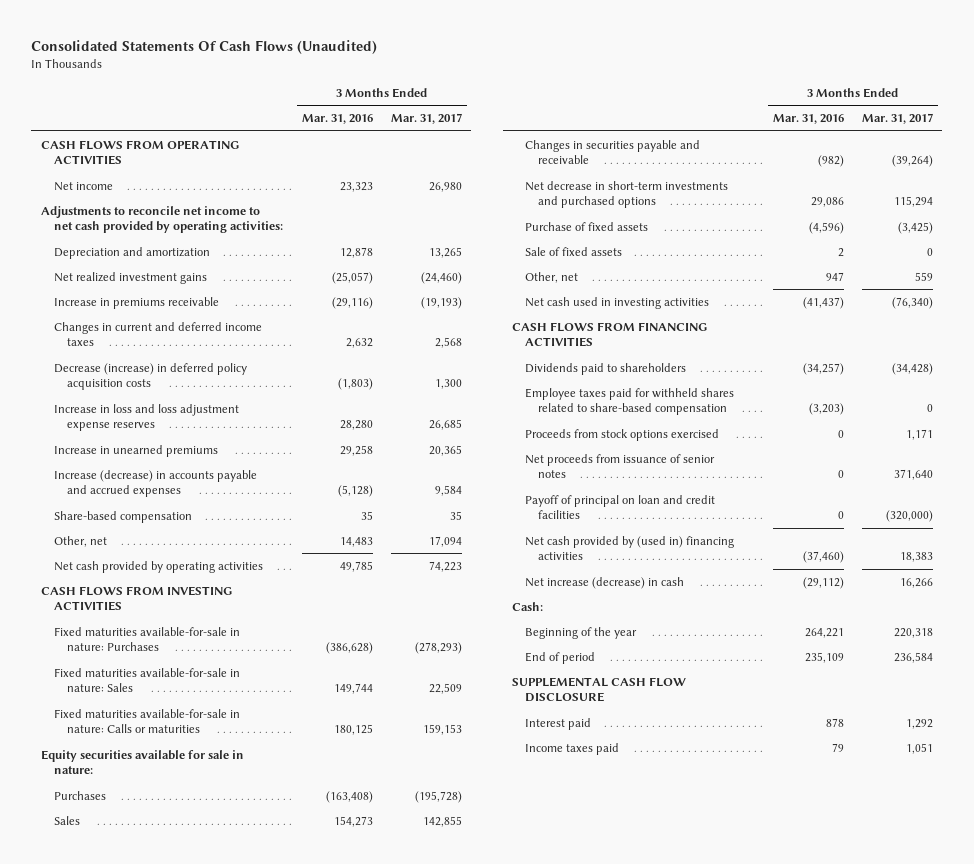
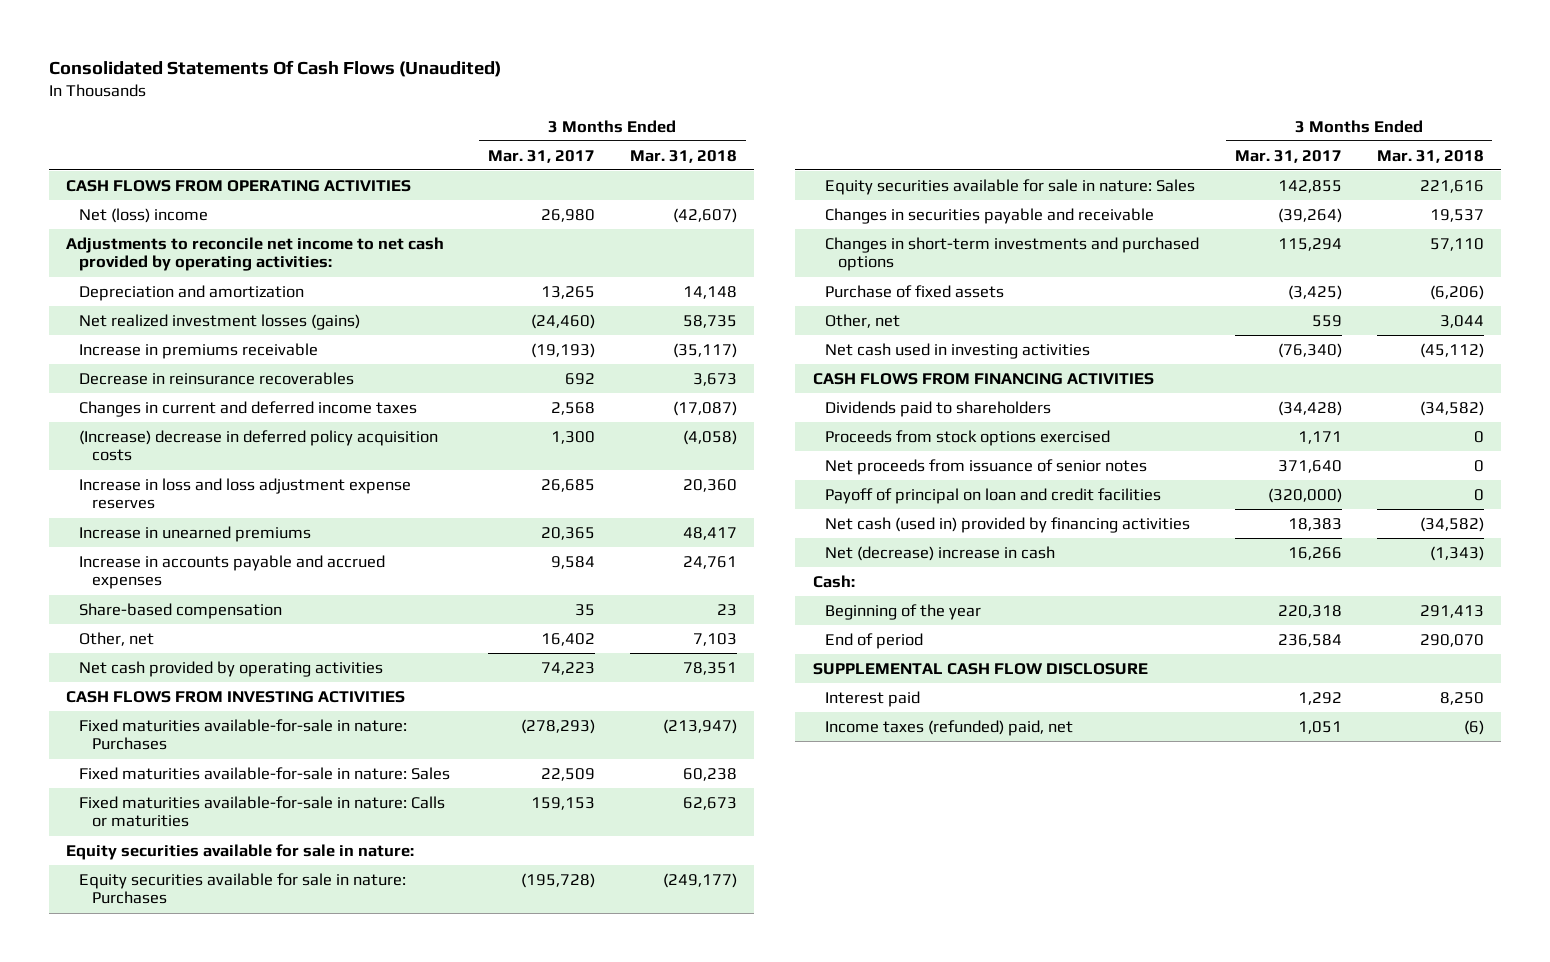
[301,114,373,125] Mar. 31, 2016 -> none
none -> [629,149,737,163] Mar. 31, 2018
[54,181,114,191] Net income -> [78,207,208,223] Net (loss) income
[54,271,208,284] Net realized investment gains -> [78,313,360,330] Net realized investment losses (gains)
none -> [78,371,354,385] Decrease in reinsurance recoverables
[54,362,248,391] Decrease (increase) in deferred policy acquisition costs -> [78,429,438,462] (Increase) decrease in deferred policy acquisition costs
[54,469,258,498] Increase (decrease) in accounts payable and accrued expenses -> [78,554,385,590] Increase in accounts payable and accrued expenses
[429,535,463,547] 17,094 -> [540,632,595,646] 16,402
[54,790,107,800] Purchases -> [78,872,406,905] Equity securities available for sale in nature: Purchases
[54,815,81,825] Sales -> [825,178,1196,195] Equity securities available for sale in nature: Sales
[525,180,729,209] Net decrease in short-term investments and purchased options -> [825,236,1200,272] Changes in short-term investments and purchased options
[525,246,623,256] Sale of fixed assets -> none
[525,387,735,416] Employee taxes paid for withheld shares related to share-based compensation -> none
[525,535,735,561] Net cash provided by (used in) financing activities -> [825,516,1191,533] Net cash (used in) provided by financing activities
[525,576,685,589] Net increase (decrease) in cash -> [825,545,1056,561] Net (decrease) increase in cash
[525,742,620,755] Income taxes paid -> [825,719,1074,736] Income taxes (refunded) paid, net

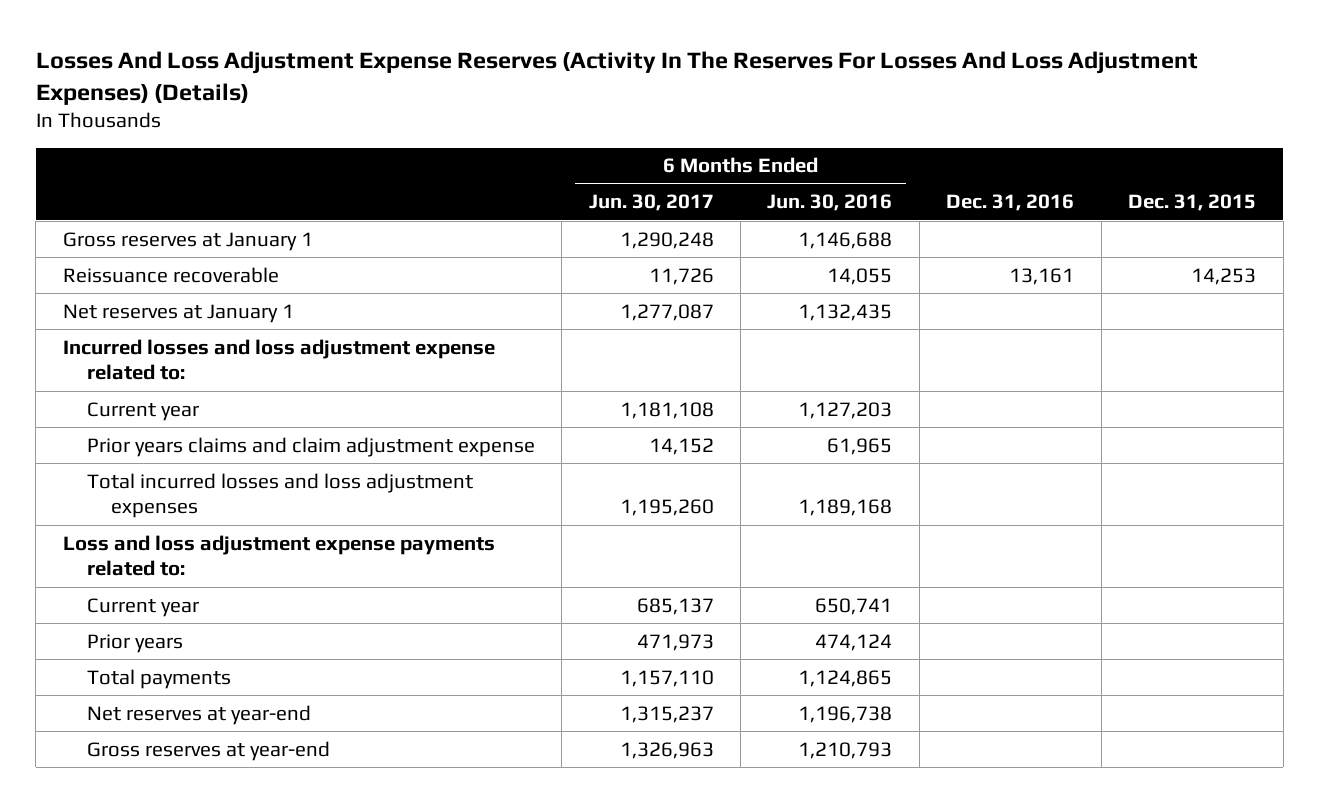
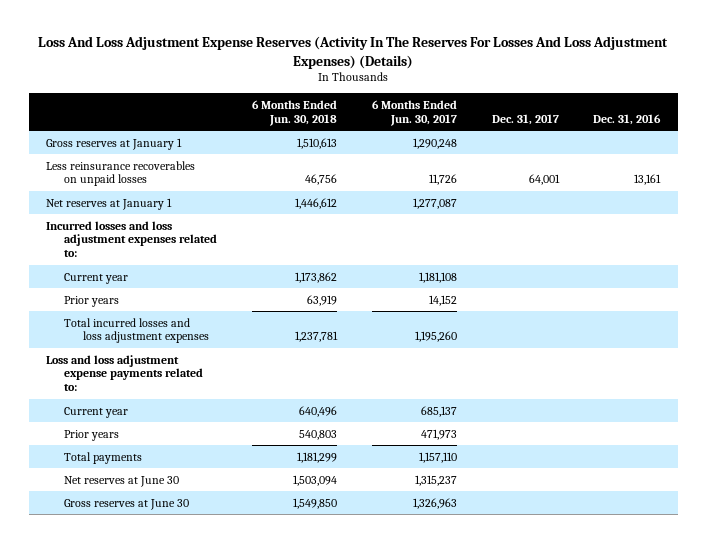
[35,50,1198,105] Losses And Loss Adjustment Expense Reserves (Activity In The Reserves For Losses And Loss Adjustment Expenses) (Details) -> [38,36,669,69] Loss And Loss Adjustment Expense Reserves (Activity In The Reserves For Losses And Loss Adjustment Expenses) (Details)
[767,194,893,212] Jun. 30, 2016 -> none
[1128,194,1257,212] Dec. 31, 2015 -> none
none -> [252,99,338,126] 6 Months Ended Jun. 30, 2018
none -> [491,113,559,125] Dec. 31, 2017
[62,266,279,283] Reissuance recoverable -> [46,160,196,187] Less reinsurance recoverables on unpaid losses
[62,338,495,381] Incurred losses and loss adjustment expense related to: -> [46,220,218,258] Incurred losses and loss adjustment expenses related to:
[86,436,535,457] Prior years claims and claim adjustment expense -> [64,295,120,307] Prior years
[86,704,311,725] Net reserves at year-end -> [64,475,180,487] Net reserves at June 30
[86,740,330,761] Gross reserves at year-end -> [64,498,190,510] Gross reserves at June 30

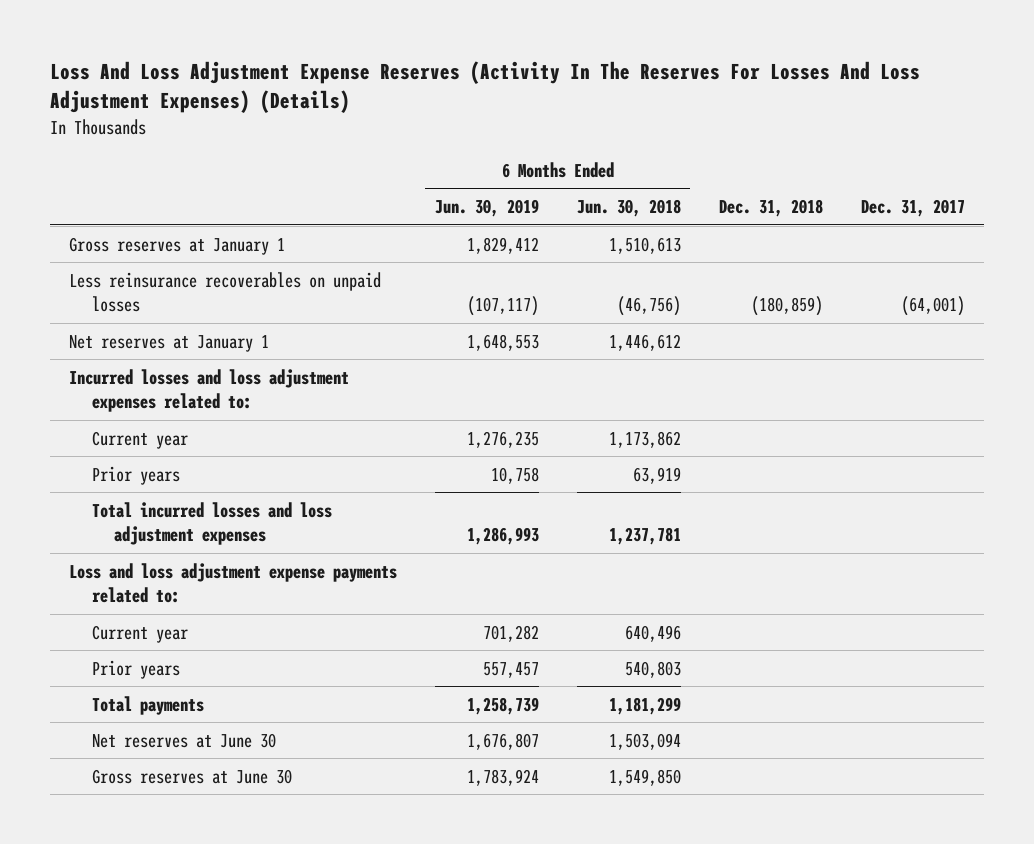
[371,99,457,126] 6 Months Ended Jun. 30, 2017 -> none
[593,113,662,125] Dec. 31, 2016 -> none
none -> [434,199,539,218] Jun. 30, 2019
none -> [718,199,823,218] Dec. 31, 2018
[305,174,338,186] 46,756 -> [616,295,681,316] (46,756)
[528,174,560,186] 64,001 -> [900,295,965,316] (64,001)

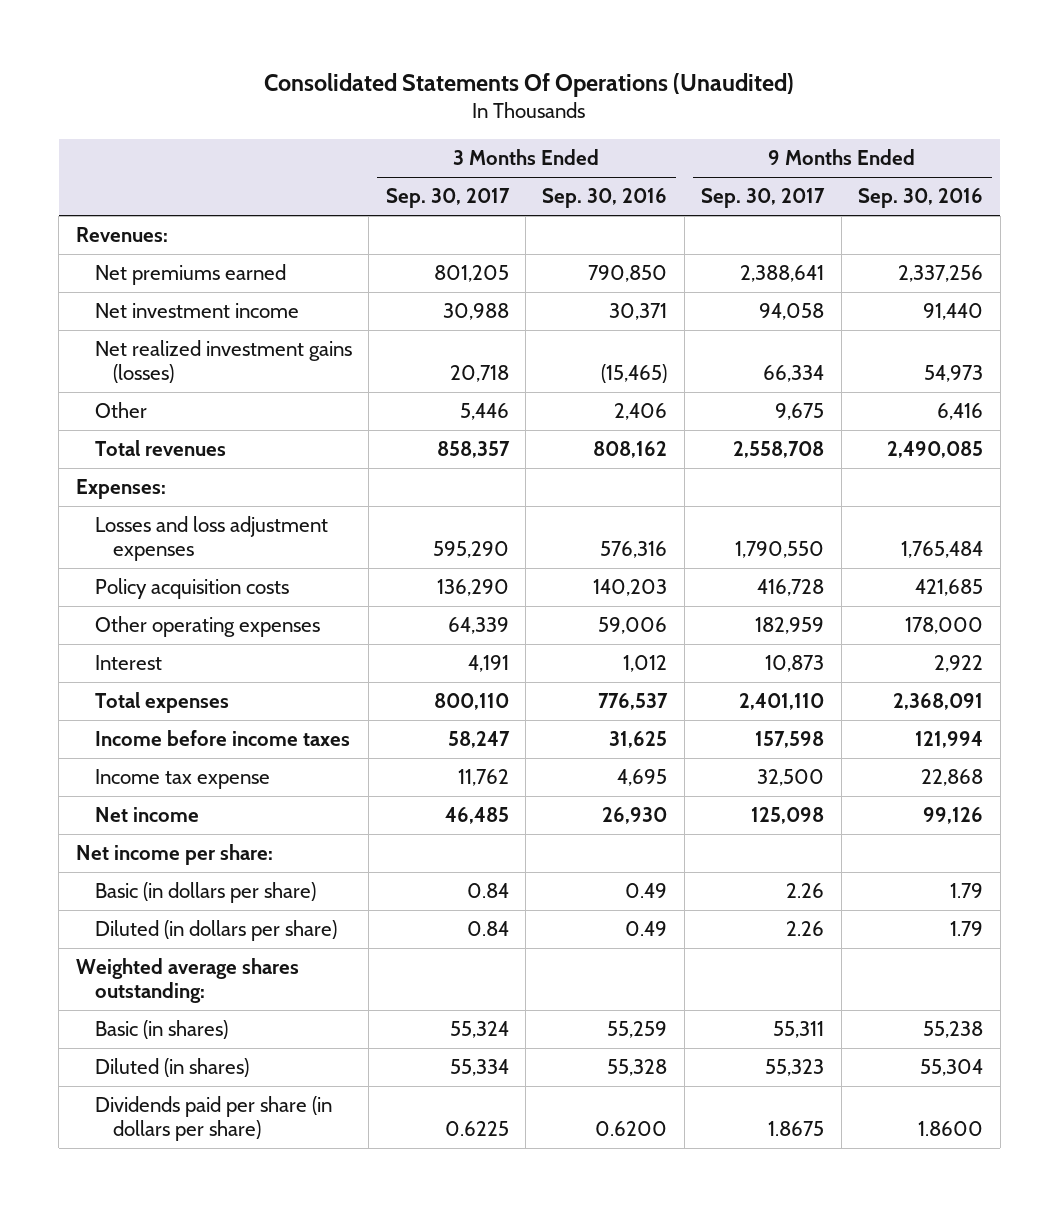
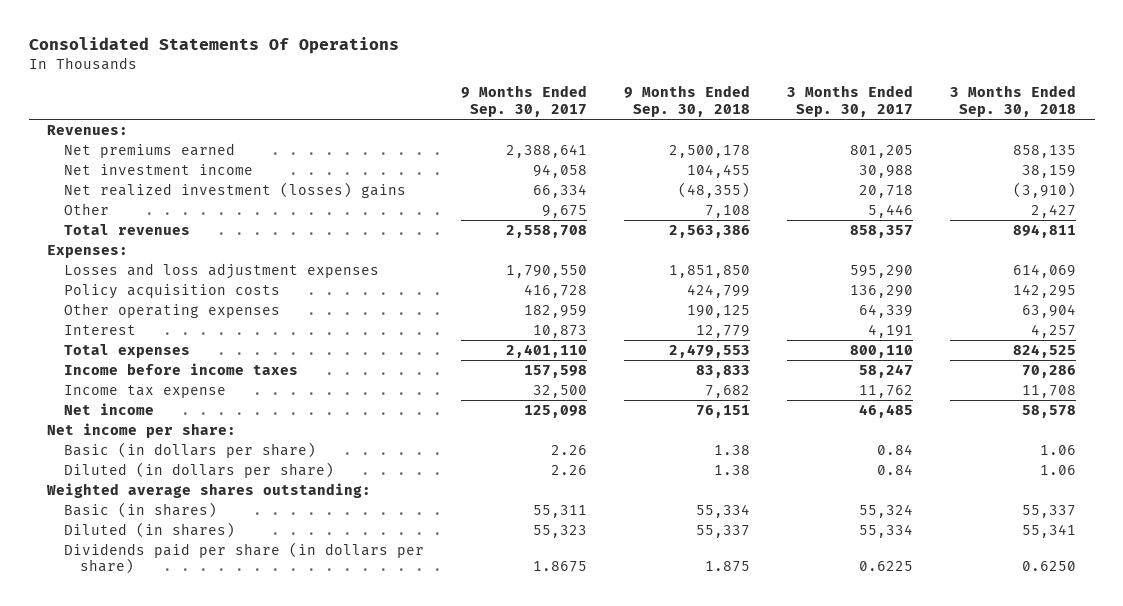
[264,72,795,97] Consolidated Statements Of Operations (Unaudited) -> [28,36,399,54] Consolidated Statements Of Operations
[542,188,668,209] Sep. 30, 2016 -> none
[858,188,984,209] Sep. 30, 2016 -> none
none -> [623,85,750,117] 9 Months Ended Sep. 30, 2018
none -> [950,85,1077,117] 3 Months Ended Sep. 30, 2018
[94,340,352,384] Net realized investment gains (losses) -> [63,182,406,199] Net realized investment (losses) gains

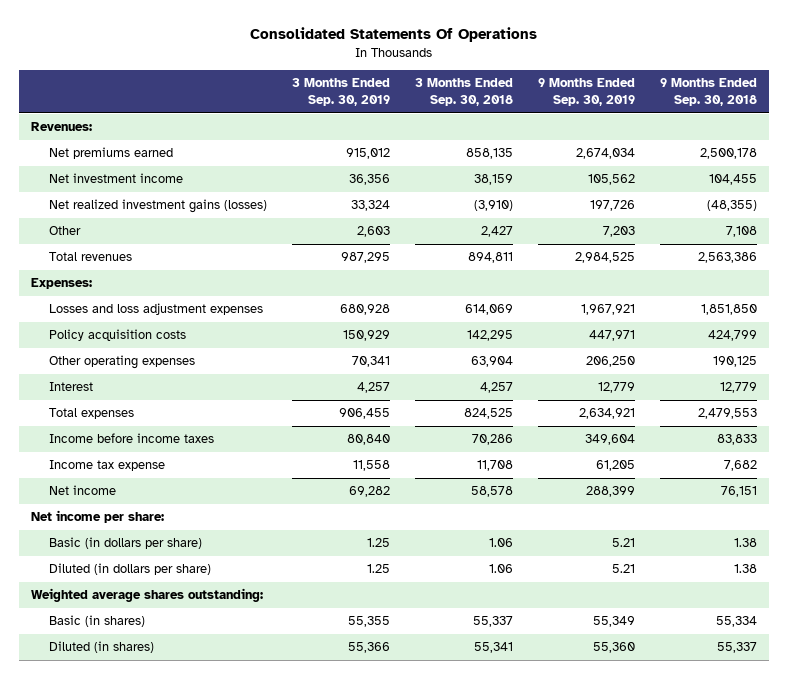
[460,85,587,117] 9 Months Ended Sep. 30, 2017 -> none
[787,85,914,117] 3 Months Ended Sep. 30, 2017 -> none
none -> [292,78,391,107] 3 Months Ended Sep. 30, 2019
none -> [537,78,635,107] 9 Months Ended Sep. 30, 2019
[63,182,406,199] Net realized investment (losses) gains -> [49,199,268,214] Net realized investment gains (losses)
[63,542,424,575] Dividends paid per share (in dollars per share) -> none

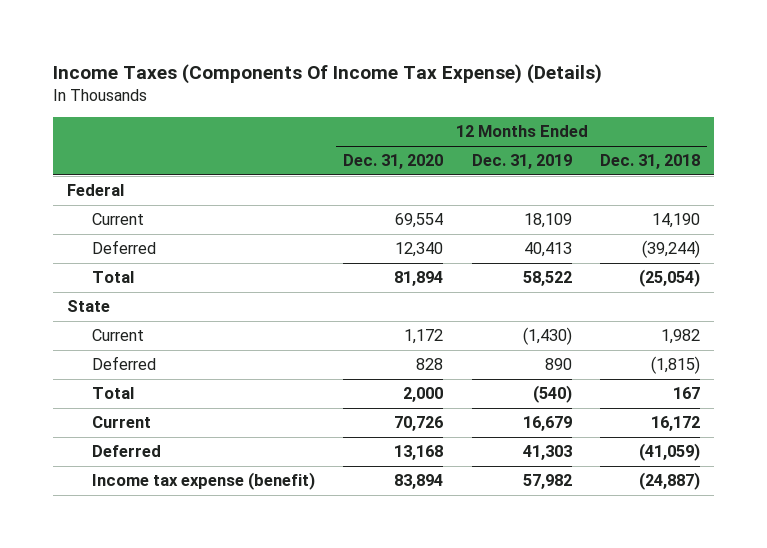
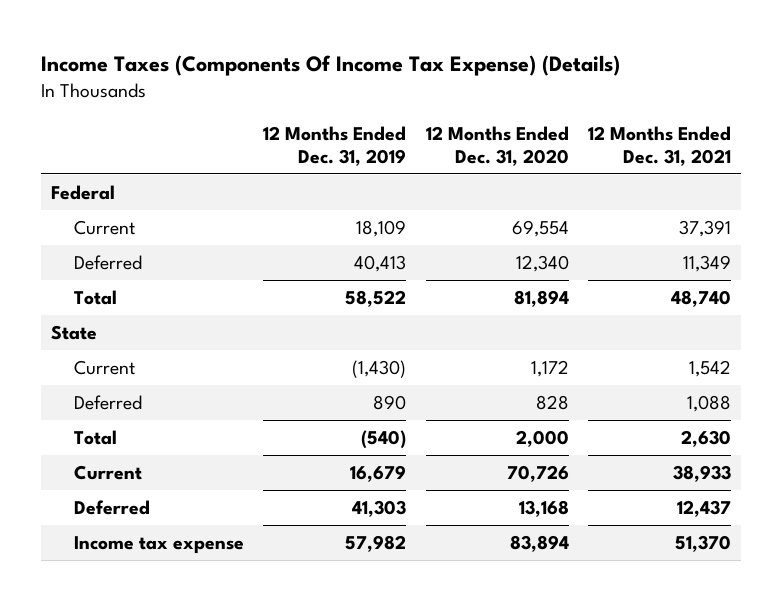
[599,154,700,170] Dec. 31, 2018 -> none
none -> [588,125,732,166] 12 Months Ended Dec. 31, 2021
[91,472,315,491] Income tax expense (benefit) -> [73,535,244,554] Income tax expense

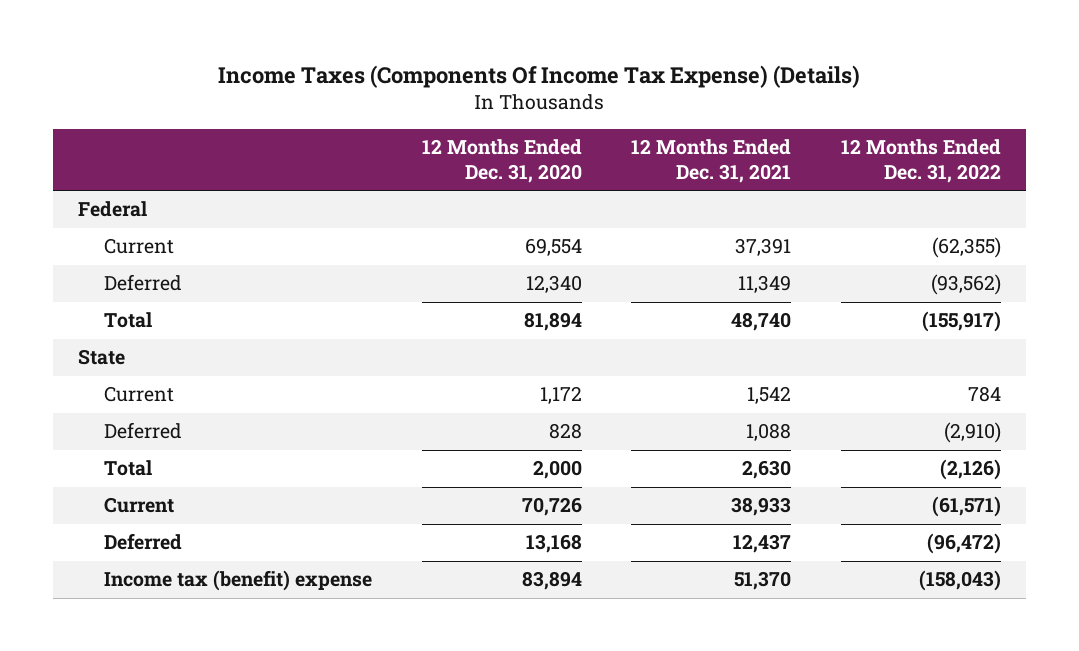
[263,125,407,166] 12 Months Ended Dec. 31, 2019 -> none
none -> [840,138,1001,183] 12 Months Ended Dec. 31, 2022
[73,535,244,554] Income tax expense -> [103,570,372,592] Income tax (benefit) expense

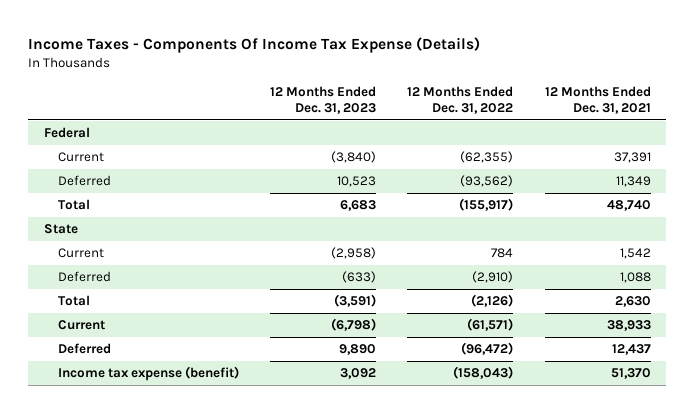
[218,65,861,89] Income Taxes (Components Of Income Tax Expense) (Details) -> [28,36,481,53] Income Taxes - Components Of Income Tax Expense (Details)
[421,138,582,183] 12 Months Ended Dec. 31, 2020 -> none
none -> [270,86,377,115] 12 Months Ended Dec. 31, 2023
[103,570,372,592] Income tax (benefit) expense -> [57,366,239,382] Income tax expense (benefit)

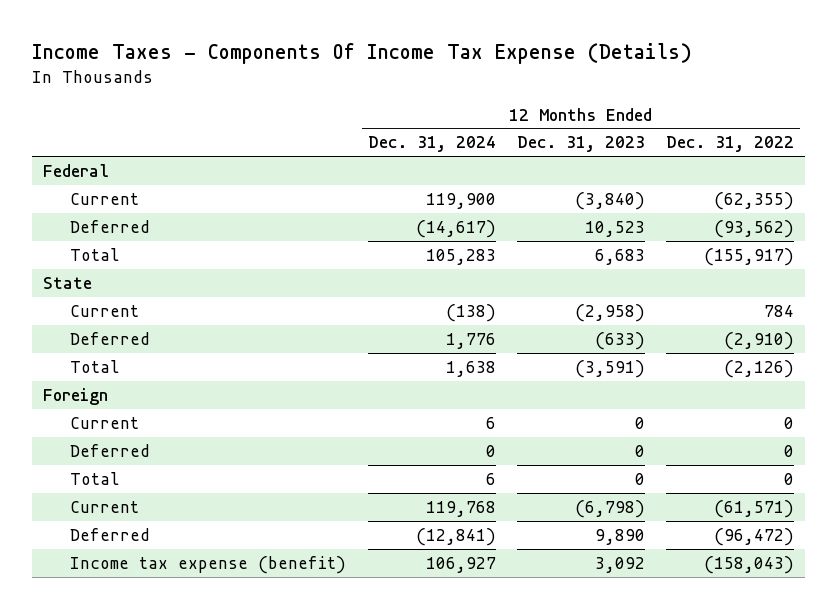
[544,86,651,115] 12 Months Ended Dec. 31, 2021 -> none
none -> [367,136,496,153] Dec. 31, 2024
none -> [42,387,108,405] Foreign
none -> [70,416,140,429] Current
none -> [70,443,151,457] Deferred
none -> [70,471,121,485] Total

